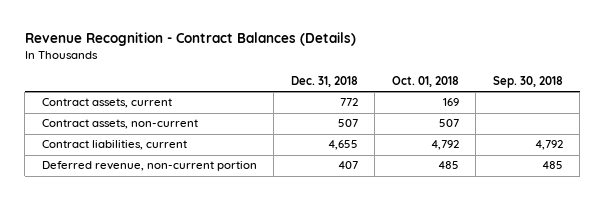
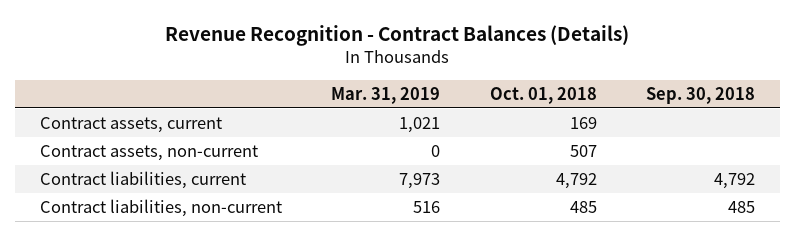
[290,76,358,88] Dec. 31, 2018 -> none
none -> [331,87,441,105] Mar. 31, 2019
[41,161,257,172] Deferred revenue, non-current portion -> [39,199,282,218] Contract liabilities, non-current

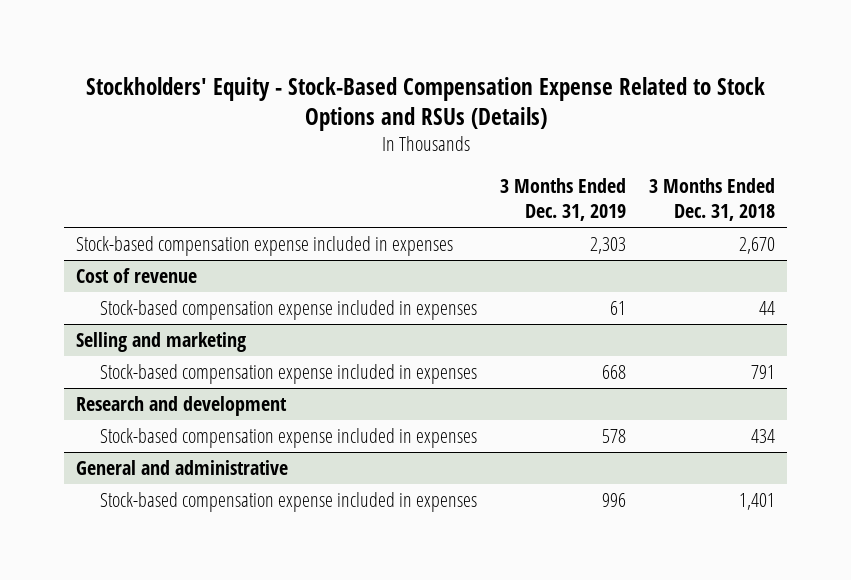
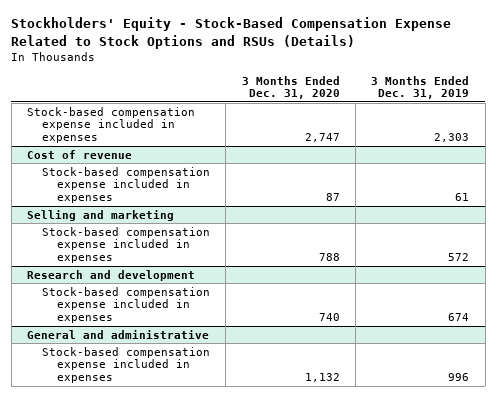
[649,178,776,222] 3 Months Ended Dec. 31, 2018 -> none
none -> [241,75,340,100] 3 Months Ended Dec. 31, 2020
[602,364,627,379] 668 -> [448,253,470,262] 572
[602,428,627,443] 578 -> [448,313,470,322] 674

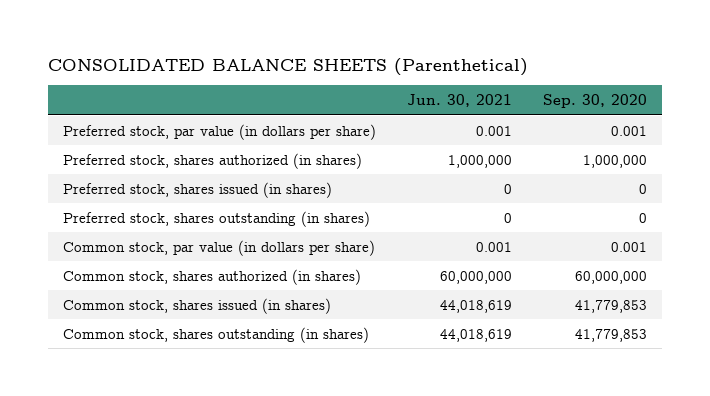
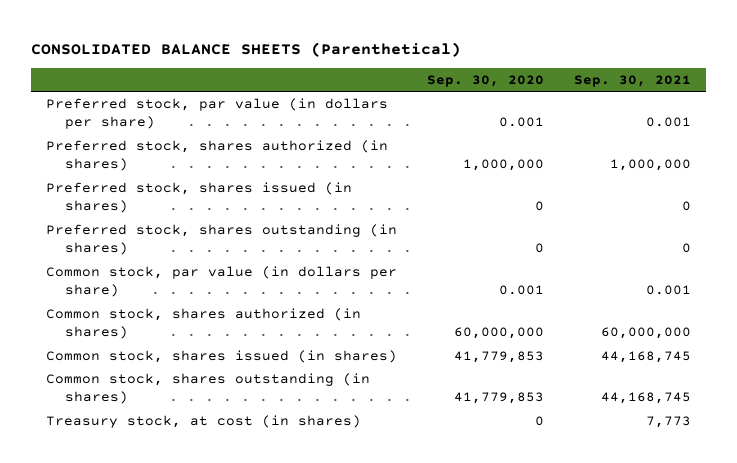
[407,93,513,107] Jun. 30, 2021 -> none
none -> [573,74,691,87] Sep. 30, 2021
none -> [46,414,362,428] Treasury stock, at cost (in shares)

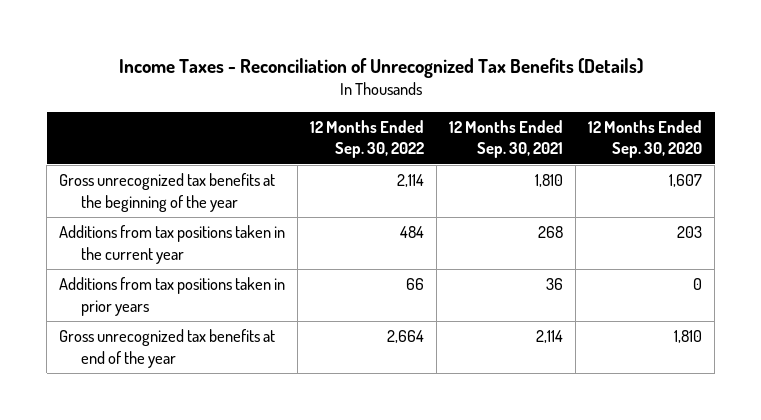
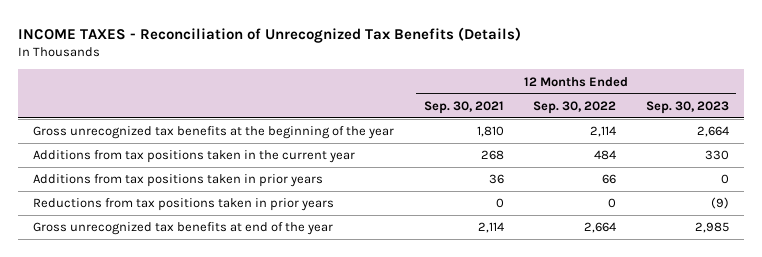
[118,57,643,78] Income Taxes - Reconciliation of Unrecognized Tax Benefits (Details) -> [18,26,522,43] INCOME TAXES - Reconciliation of Unrecognized Tax Benefits (Details)
[588,120,703,159] 12 Months Ended Sep. 30, 2020 -> none
none -> [646,100,730,114] Sep. 30, 2023
none -> [33,198,335,212] Reductions from tax positions taken in prior years

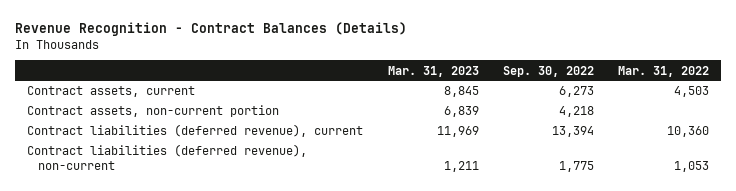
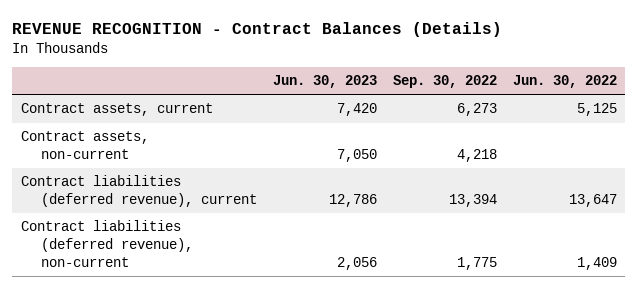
[15,22,408,37] Revenue Recognition - Contract Balances (Details) -> [12,22,503,38] REVENUE RECOGNITION - Contract Balances (Details)
[387,65,479,77] Mar. 31, 2023 -> none
[617,65,709,77] Mar. 31, 2022 -> none
none -> [272,75,377,89] Jun. 30, 2023
none -> [512,75,617,89] Jun. 30, 2022
[27,105,280,118] Contract assets, non-current portion -> [20,131,149,160] Contract assets, non-current

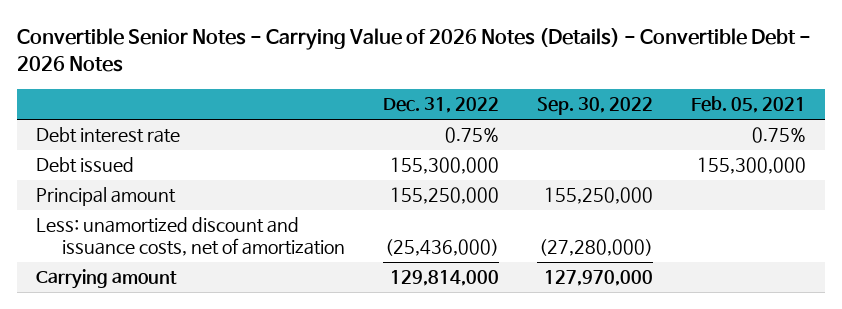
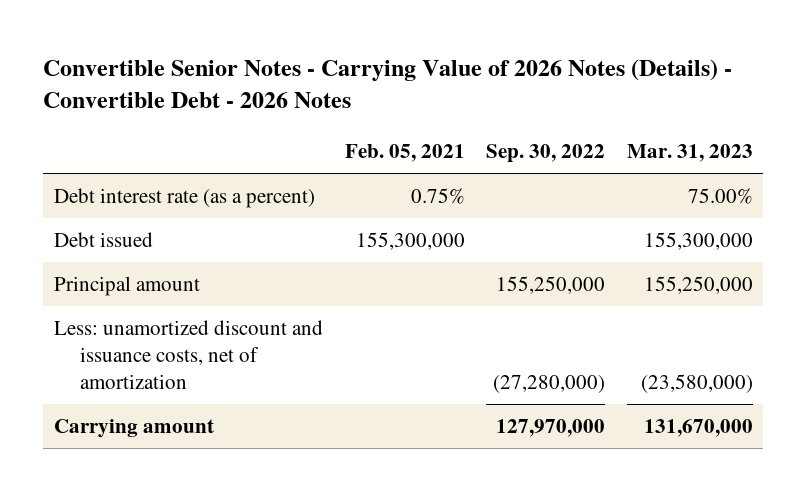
[382,97,499,114] Dec. 31, 2022 -> none
none -> [626,144,753,163] Mar. 31, 2023
[36,127,181,144] Debt interest rate -> [54,187,316,208] Debt interest rate (as a percent)

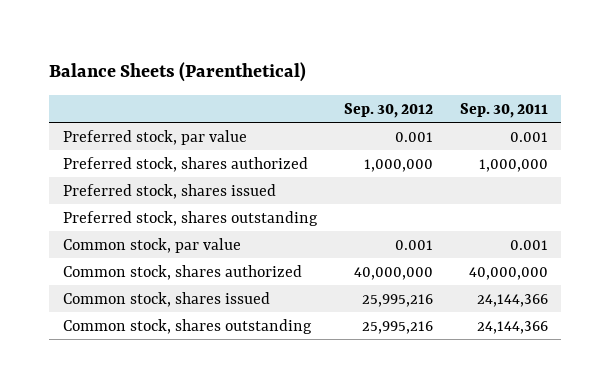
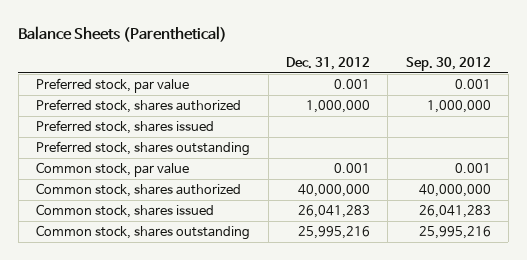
[459,102,548,118] Sep. 30, 2011 -> none
none -> [285,56,370,70] Dec. 31, 2012
[361,293,433,307] 25,995,216 -> [418,205,491,219] 26,041,283

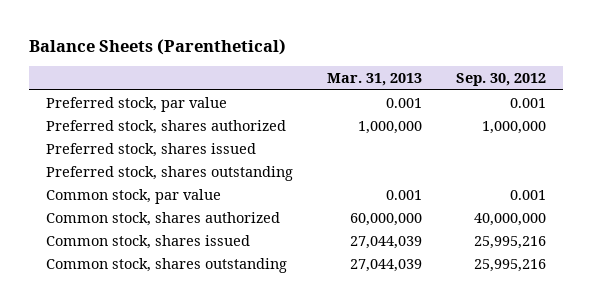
[285,56,370,70] Dec. 31, 2012 -> none
none -> [327,73,423,87] Mar. 31, 2013
[418,205,491,219] 26,041,283 -> [473,235,546,249] 25,995,216

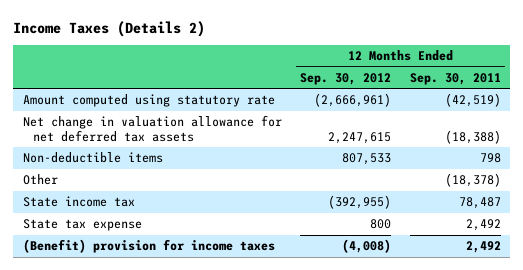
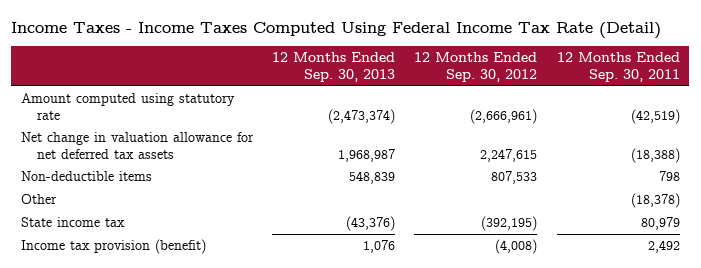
[13,20,206,37] Income Taxes (Details 2) -> [11,21,662,39] Income Taxes - Income Taxes Computed Using Federal Income Tax Rate (Detail)
none -> [272,52,396,82] 12 Months Ended Sep. 30, 2013
[22,219,142,232] State tax expense -> none
[328,195,392,210] (392,955) -> [481,216,538,232] (392,195)
[458,197,501,210] 78,487 -> [640,217,680,231] 80,979
[22,239,275,254] (Benefit) provision for income taxes -> [20,239,206,255] Income tax provision (benefit)

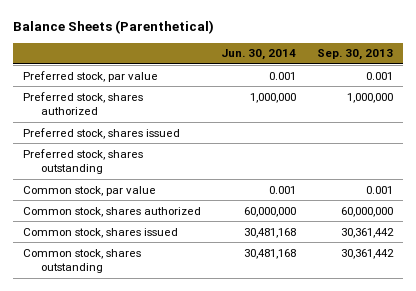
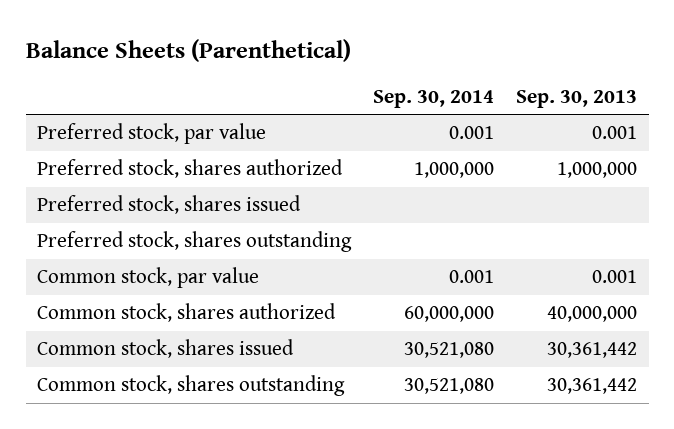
[221,49,297,61] Jun. 30, 2014 -> none
none -> [373,89,495,108] Sep. 30, 2014
[340,206,393,217] 60,000,000 -> [547,306,638,323] 40,000,000

